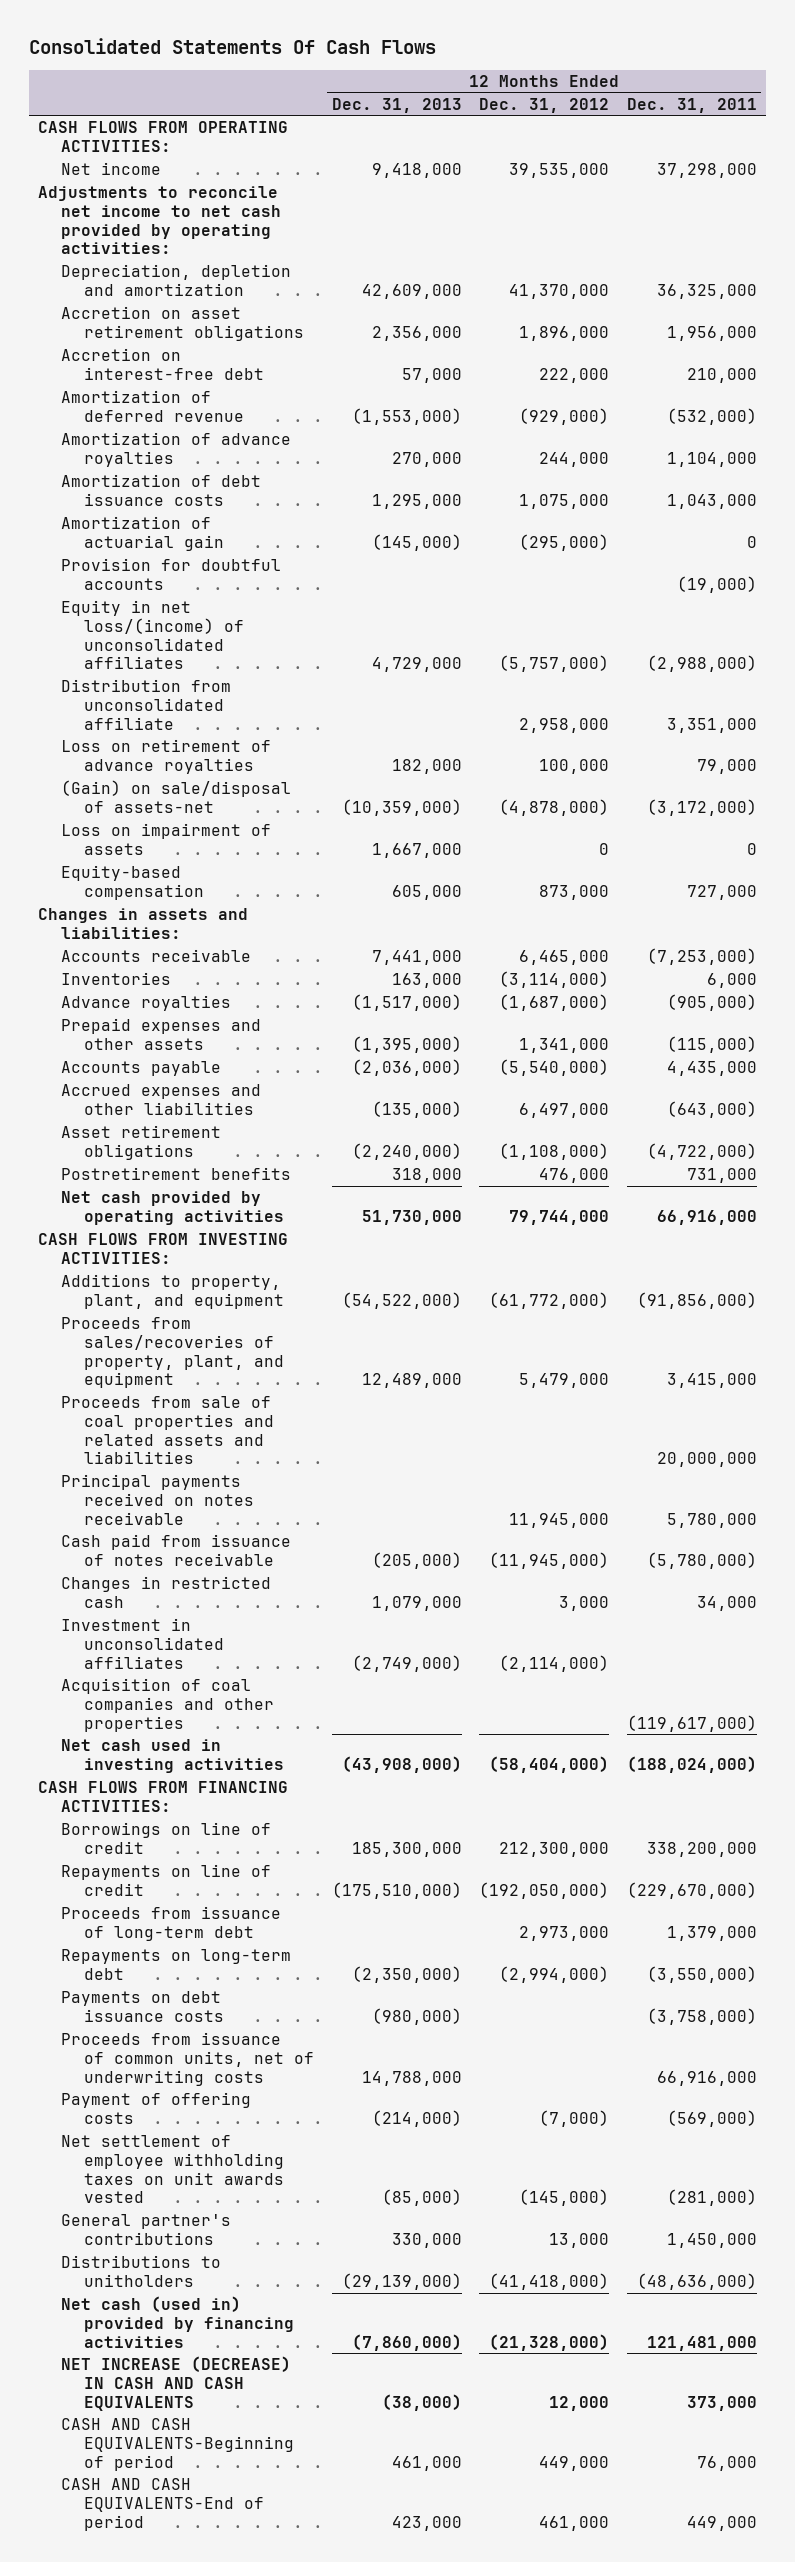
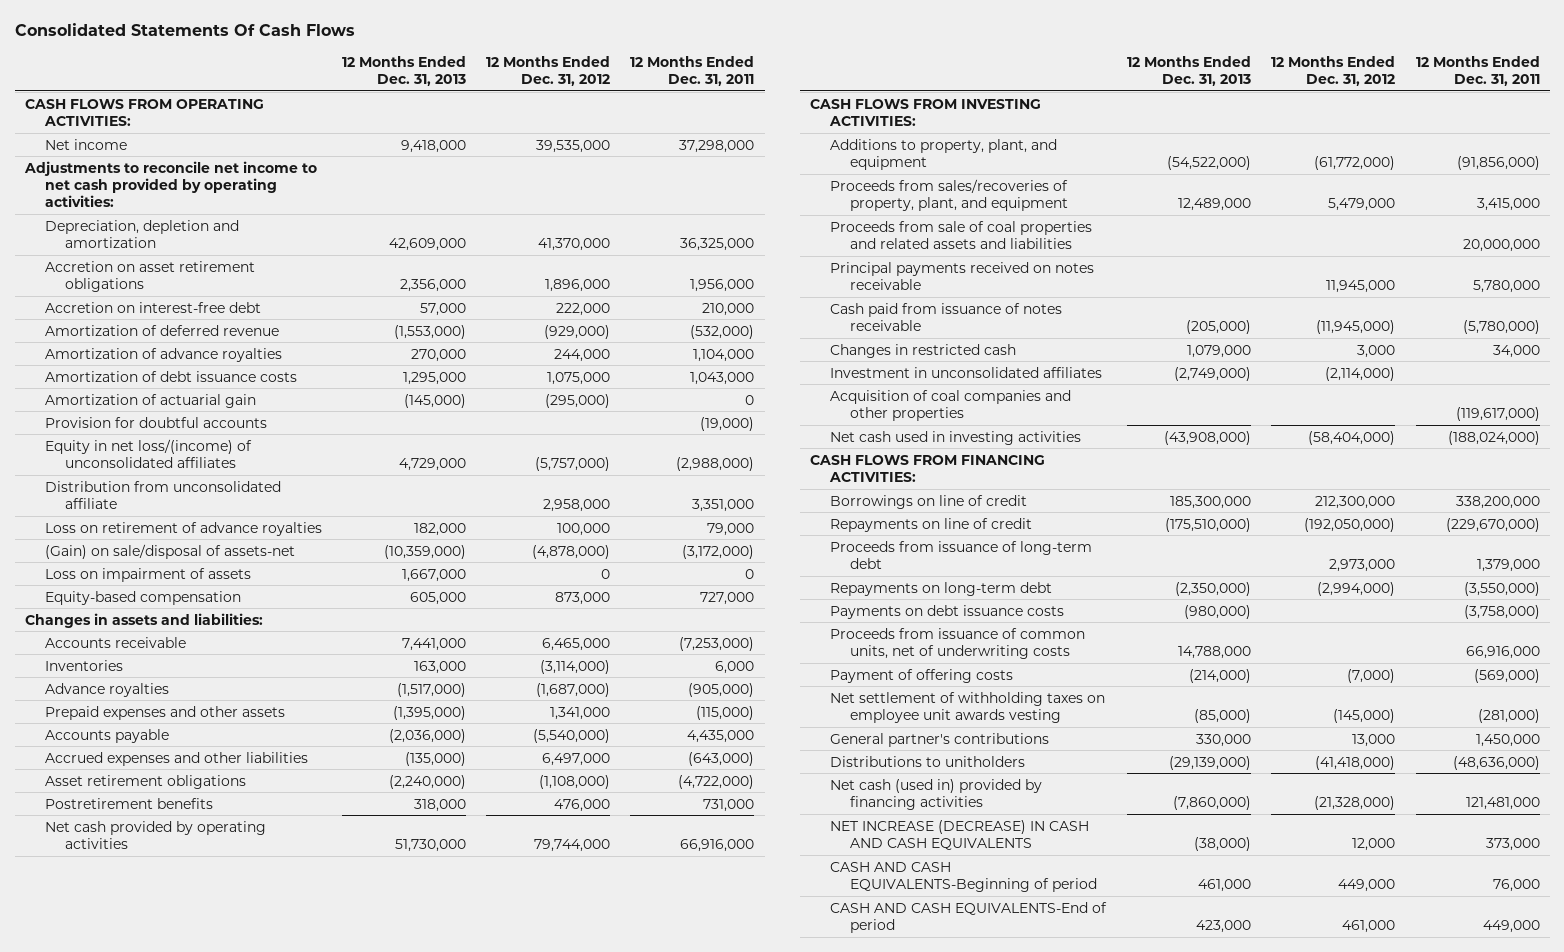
[61,2135,285,2204] Net settlement of employee withholding taxes on unit awards vested -> [829,691,1105,723] Net settlement of withholding taxes on employee unit awards vesting

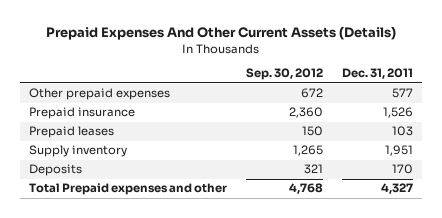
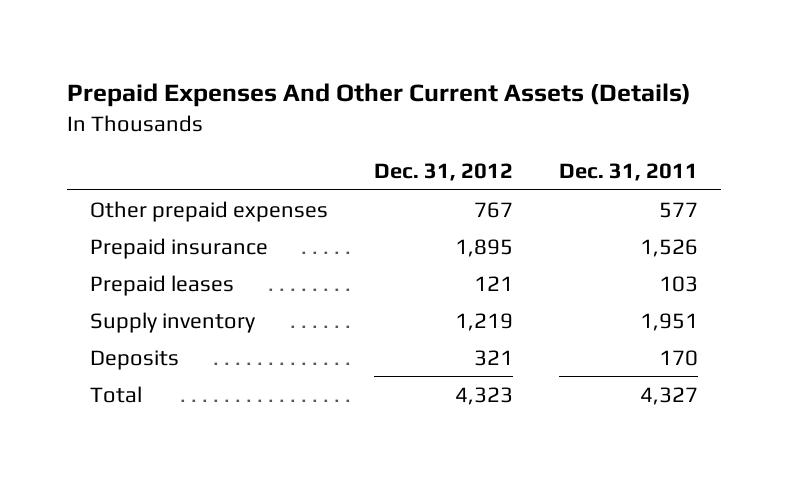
[245,68,323,81] Sep. 30, 2012 -> none
none -> [374,163,514,182] Dec. 31, 2012
[29,183,228,196] Total Prepaid expenses and other -> [90,385,143,403] Total

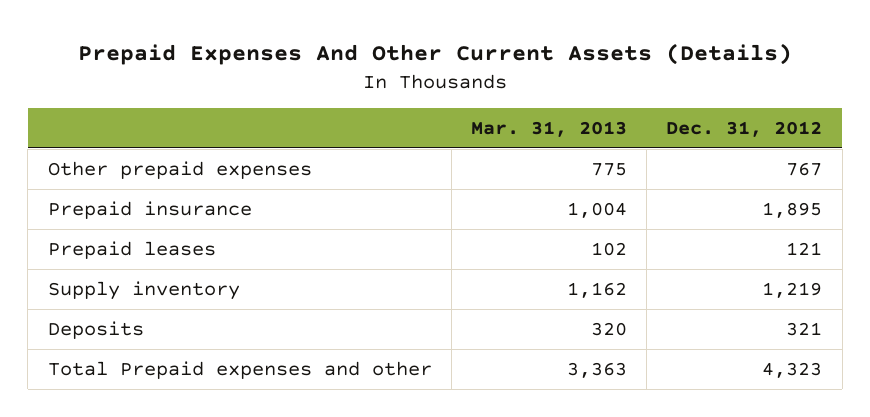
[559,163,699,182] Dec. 31, 2011 -> none
none -> [471,120,628,137] Mar. 31, 2013
[90,385,143,403] Total -> [47,360,432,379] Total Prepaid expenses and other

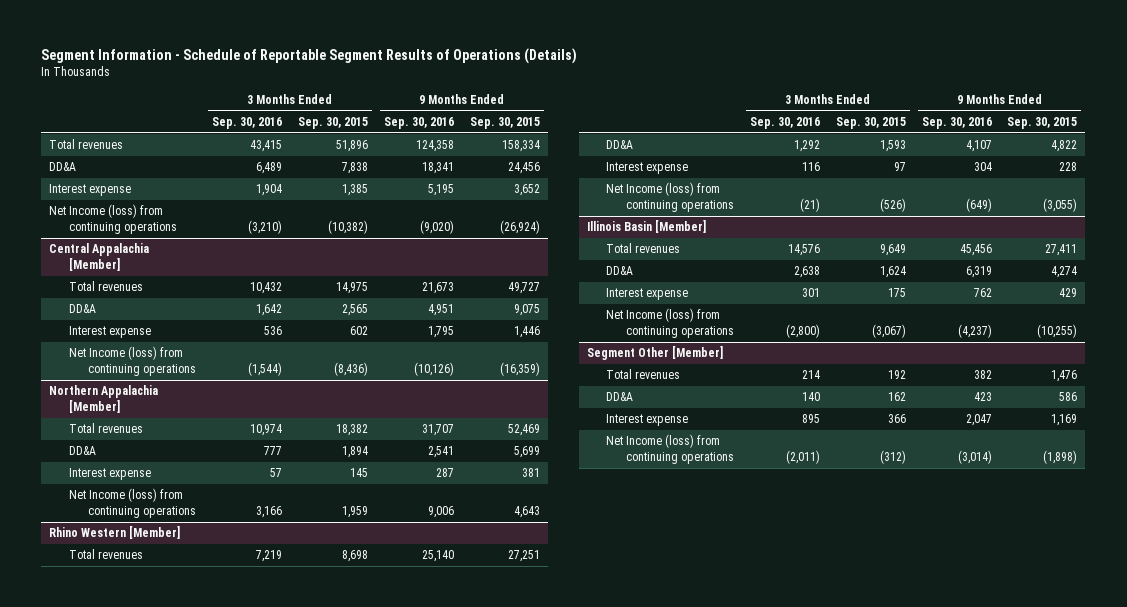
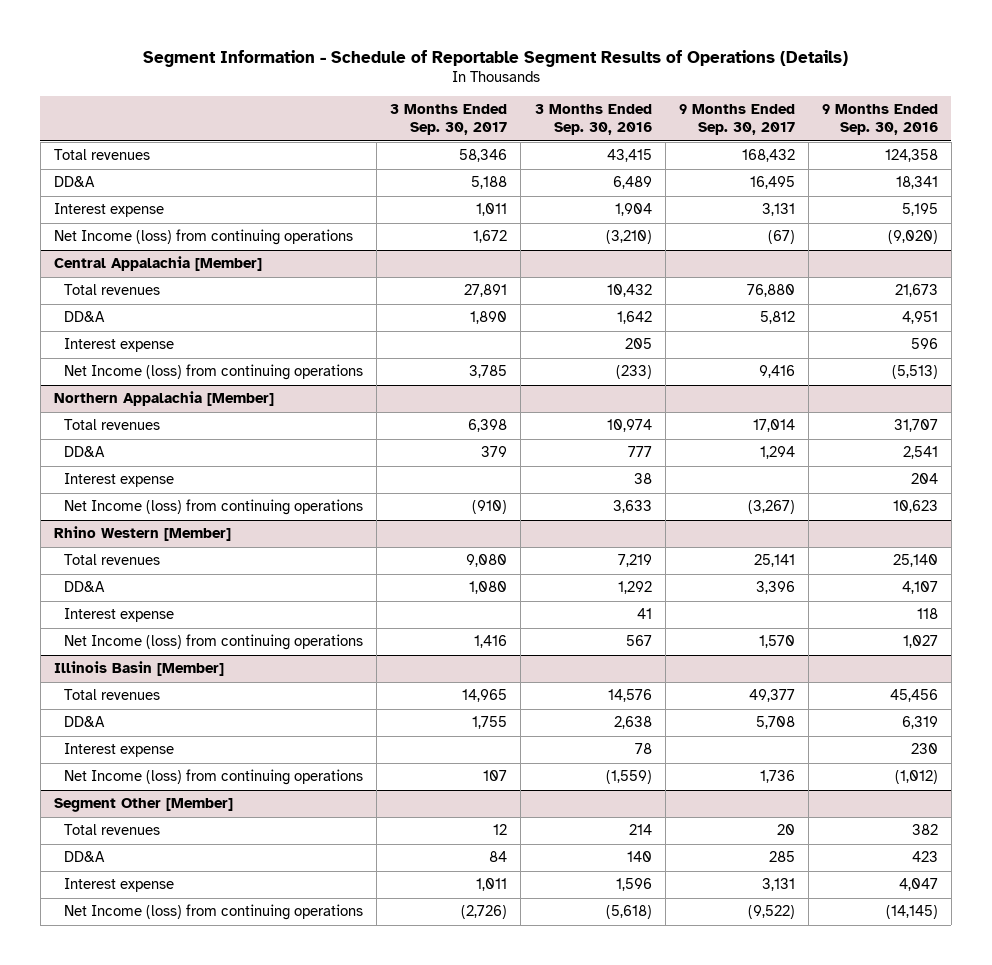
[298,117,369,130] Sep. 30, 2015 -> none
[470,117,541,130] Sep. 30, 2015 -> none
none -> [390,104,508,136] 3 Months Ended Sep. 30, 2017
none -> [678,104,795,136] 9 Months Ended Sep. 30, 2017
[264,326,283,336] 536 -> [624,338,652,350] 205
[428,326,455,339] 1,795 -> [910,338,938,350] 596
[248,361,283,376] (1,544) -> [615,365,652,380] (233)
[414,361,455,376] (10,126) -> [891,365,938,380] (5,513)
[270,468,283,478] 57 -> [633,473,652,485] 38
[436,468,455,478] 287 -> [910,473,938,485] 204
[256,505,283,518] 3,166 -> [612,500,652,514] 3,633
[428,505,455,518] 9,006 -> [892,500,938,514] 10,623
[801,162,820,172] 116 -> [636,608,652,620] 41
[973,162,992,172] 304 -> [916,608,938,620] 118
[799,197,820,212] (21) -> [625,635,652,647] 567
[965,197,992,212] (649) -> [902,635,938,649] 1,027
[801,288,820,298] 301 -> [634,743,652,755] 78
[973,288,992,298] 762 -> [910,743,938,755] 230
[785,323,820,338] (2,800) -> [605,770,652,785] (1,559)
[957,323,992,338] (4,237) -> [894,770,938,785] (1,012)
[801,414,820,424] 895 -> [615,878,652,892] 1,596
[965,414,992,427] 2,047 -> [898,878,938,892] 4,047
[785,449,820,464] (2,011) -> [605,905,652,920] (5,618)
[957,449,992,464] (3,014) -> [885,905,938,920] (14,145)

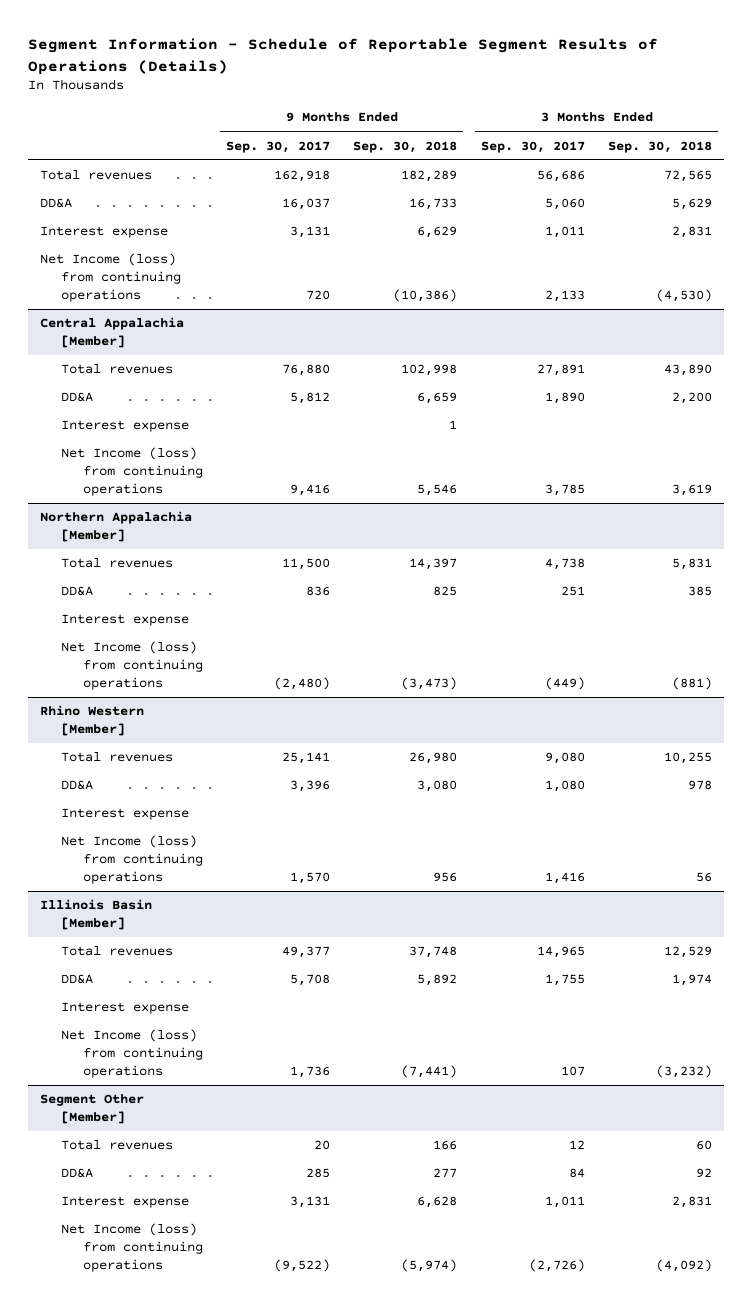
[534,104,652,136] 3 Months Ended Sep. 30, 2016 -> none
[821,104,938,136] 9 Months Ended Sep. 30, 2016 -> none
none -> [353,140,458,153] Sep. 30, 2018
none -> [608,140,713,153] Sep. 30, 2018
[459,149,508,163] 58,346 -> [536,170,585,183] 56,686
[741,149,795,163] 168,432 -> [274,170,331,183] 162,918
[471,176,508,190] 5,188 -> [544,198,585,211] 5,060
[749,176,795,190] 16,495 -> [282,198,331,211] 16,037
[473,230,508,244] 1,672 -> [544,289,585,302] 2,133
[767,230,795,245] (67) -> [306,289,331,300] 720
[468,419,508,433] 6,398 -> [544,558,585,571] 4,738
[752,419,795,433] 17,014 -> [282,558,331,571] 11,500
[481,446,508,458] 379 -> [560,586,585,597] 251
[759,446,795,460] 1,294 -> [306,586,331,597] 836
[472,500,508,515] (910) -> [544,676,585,690] (449)
[747,500,795,515] (3,267) -> [274,676,331,690] (2,480)

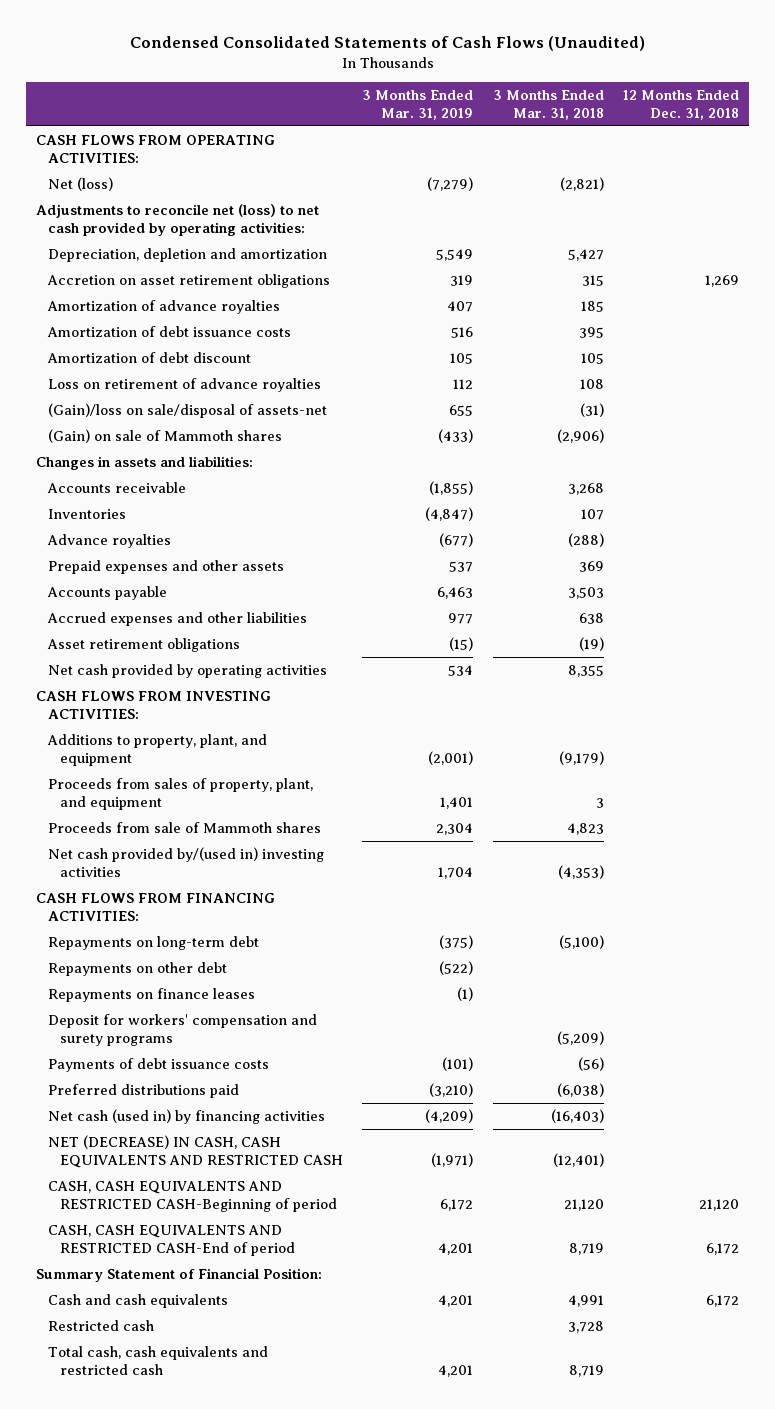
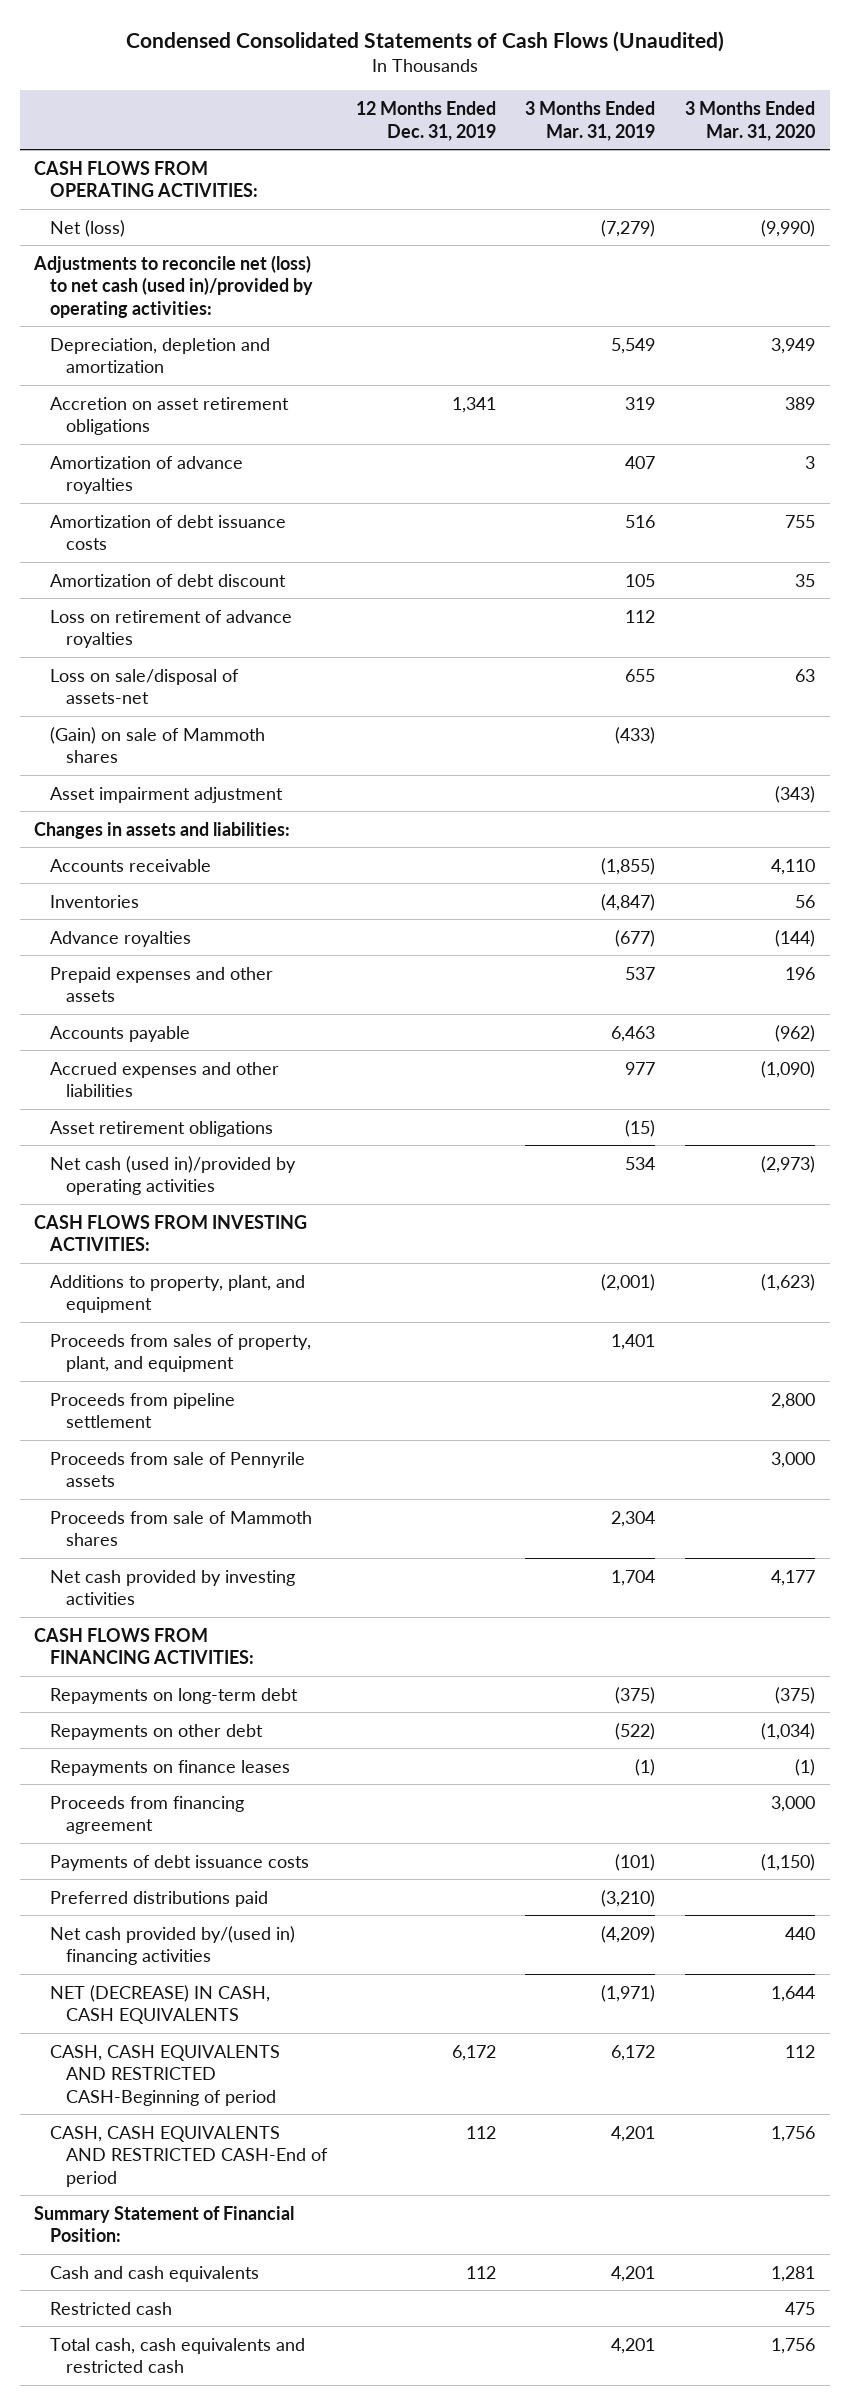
[492,89,604,121] 3 Months Ended Mar. 31, 2018 -> none
[623,89,740,121] 12 Months Ended Dec. 31, 2018 -> none
none -> [356,101,497,141] 12 Months Ended Dec. 31, 2019
none -> [684,101,815,141] 3 Months Ended Mar. 31, 2020
[35,203,319,236] Adjustments to reconcile net (loss) to net cash provided by operating activities: -> [33,254,314,318] Adjustments to reconcile net (loss) to net cash (used in)/provided by operating activities:
[47,402,327,418] (Gain)/loss on sale/disposal of assets-net -> [50,668,240,705] Loss on sale/disposal of assets-net
none -> [50,786,284,803] Asset impairment adjustment
[47,663,327,678] Net cash provided by operating activities -> [50,1155,297,1196] Net cash (used in)/provided by operating activities
none -> [50,1392,236,1429] Proceeds from pipeline settlement
none -> [50,1451,306,1488] Proceeds from sale of Pennyrile assets
[47,846,324,877] Net cash provided by/(used in) investing activities -> [50,1569,296,1606] Net cash provided by investing activities
[47,1013,317,1046] Deposit for workers' compensation and surety programs -> none
none -> [50,1795,245,1835] Proceeds from financing agreement
[47,1108,325,1124] Net cash (used in) by financing activities -> [50,1925,296,1966] Net cash provided by/(used in) financing activities
[47,1134,343,1168] NET (DECREASE) IN CASH, CASH EQUIVALENTS AND RESTRICTED CASH -> [50,1984,271,2025] NET (DECREASE) IN CASH, CASH EQUIVALENTS

